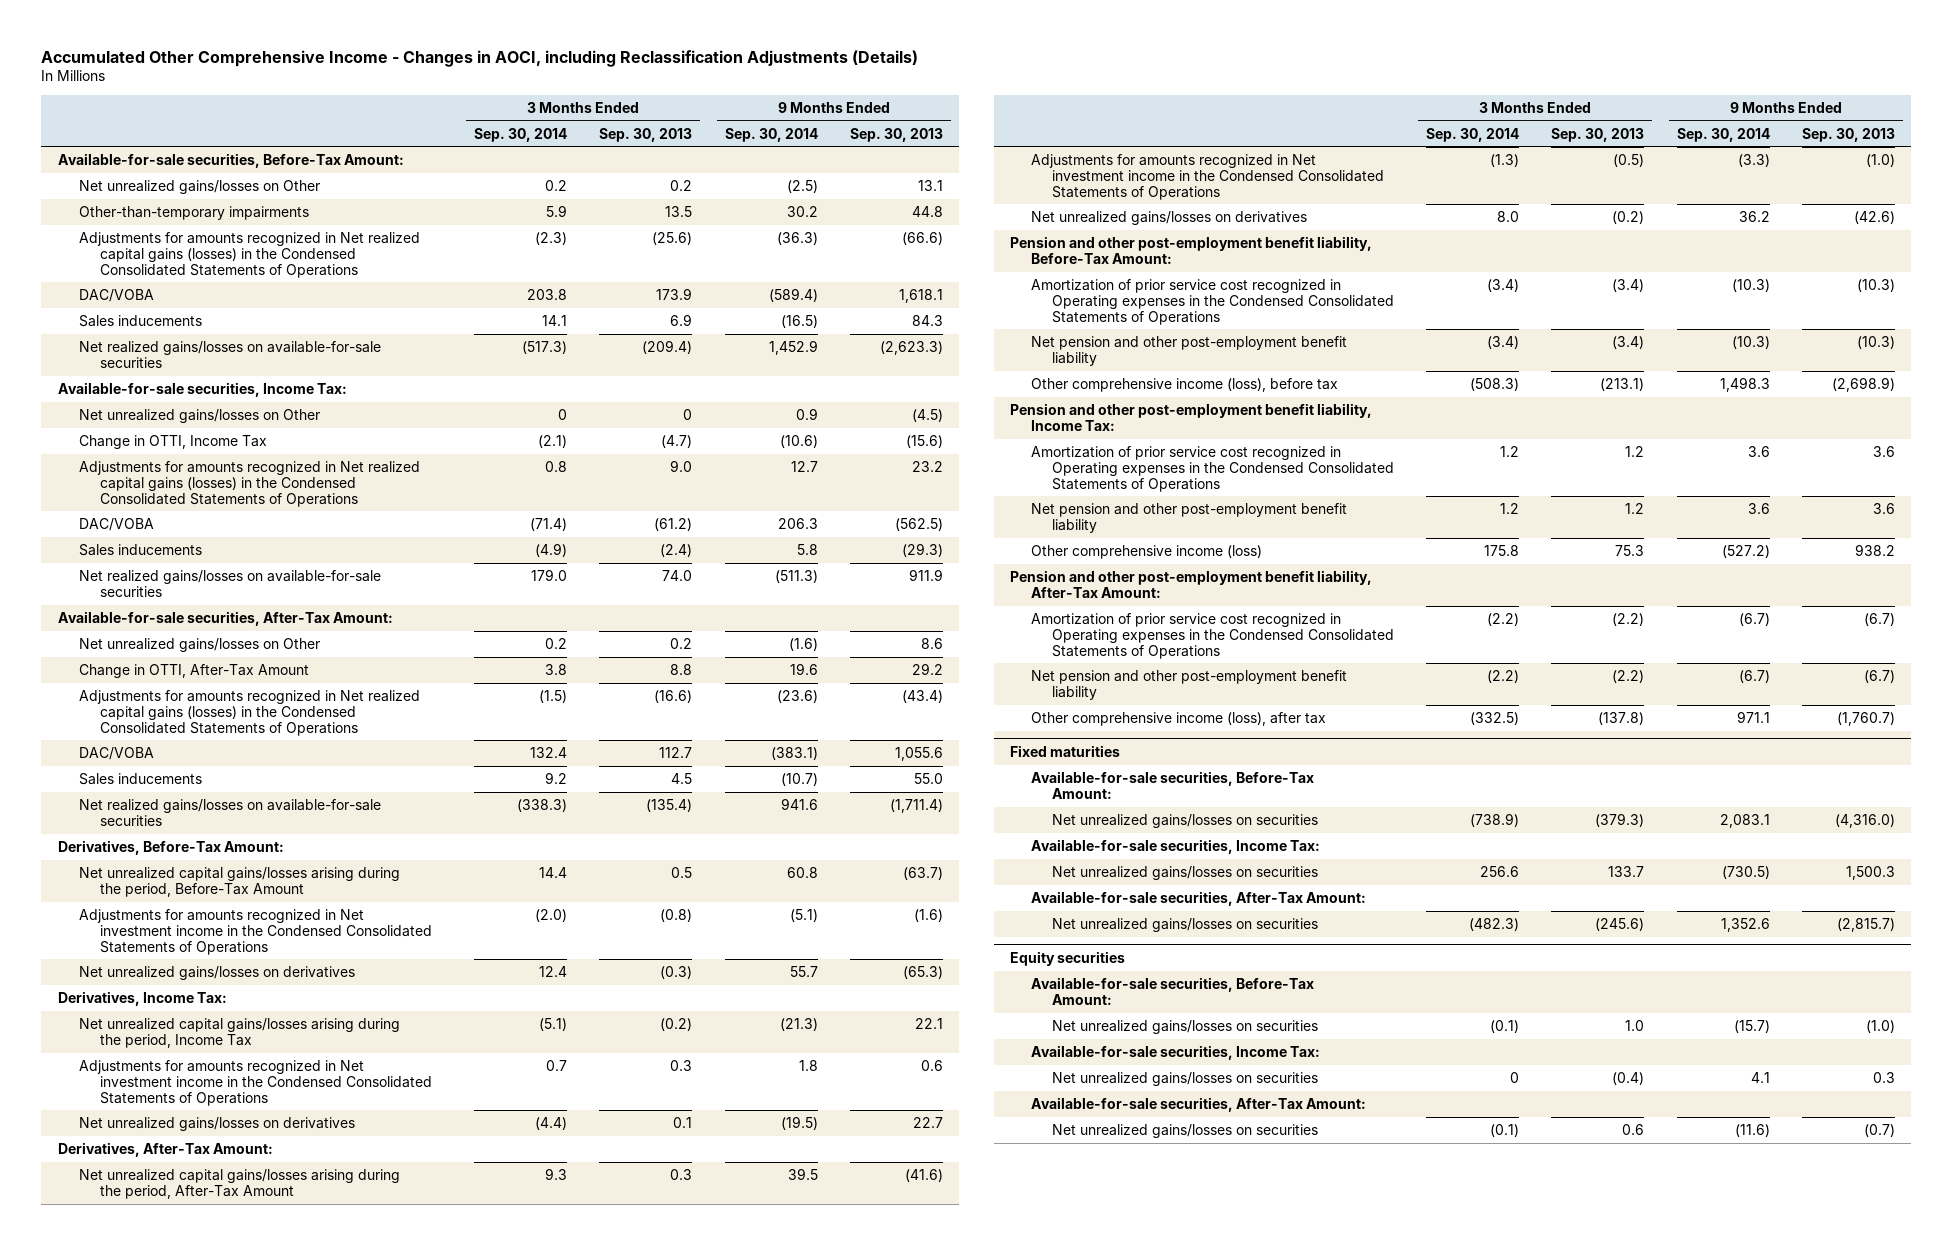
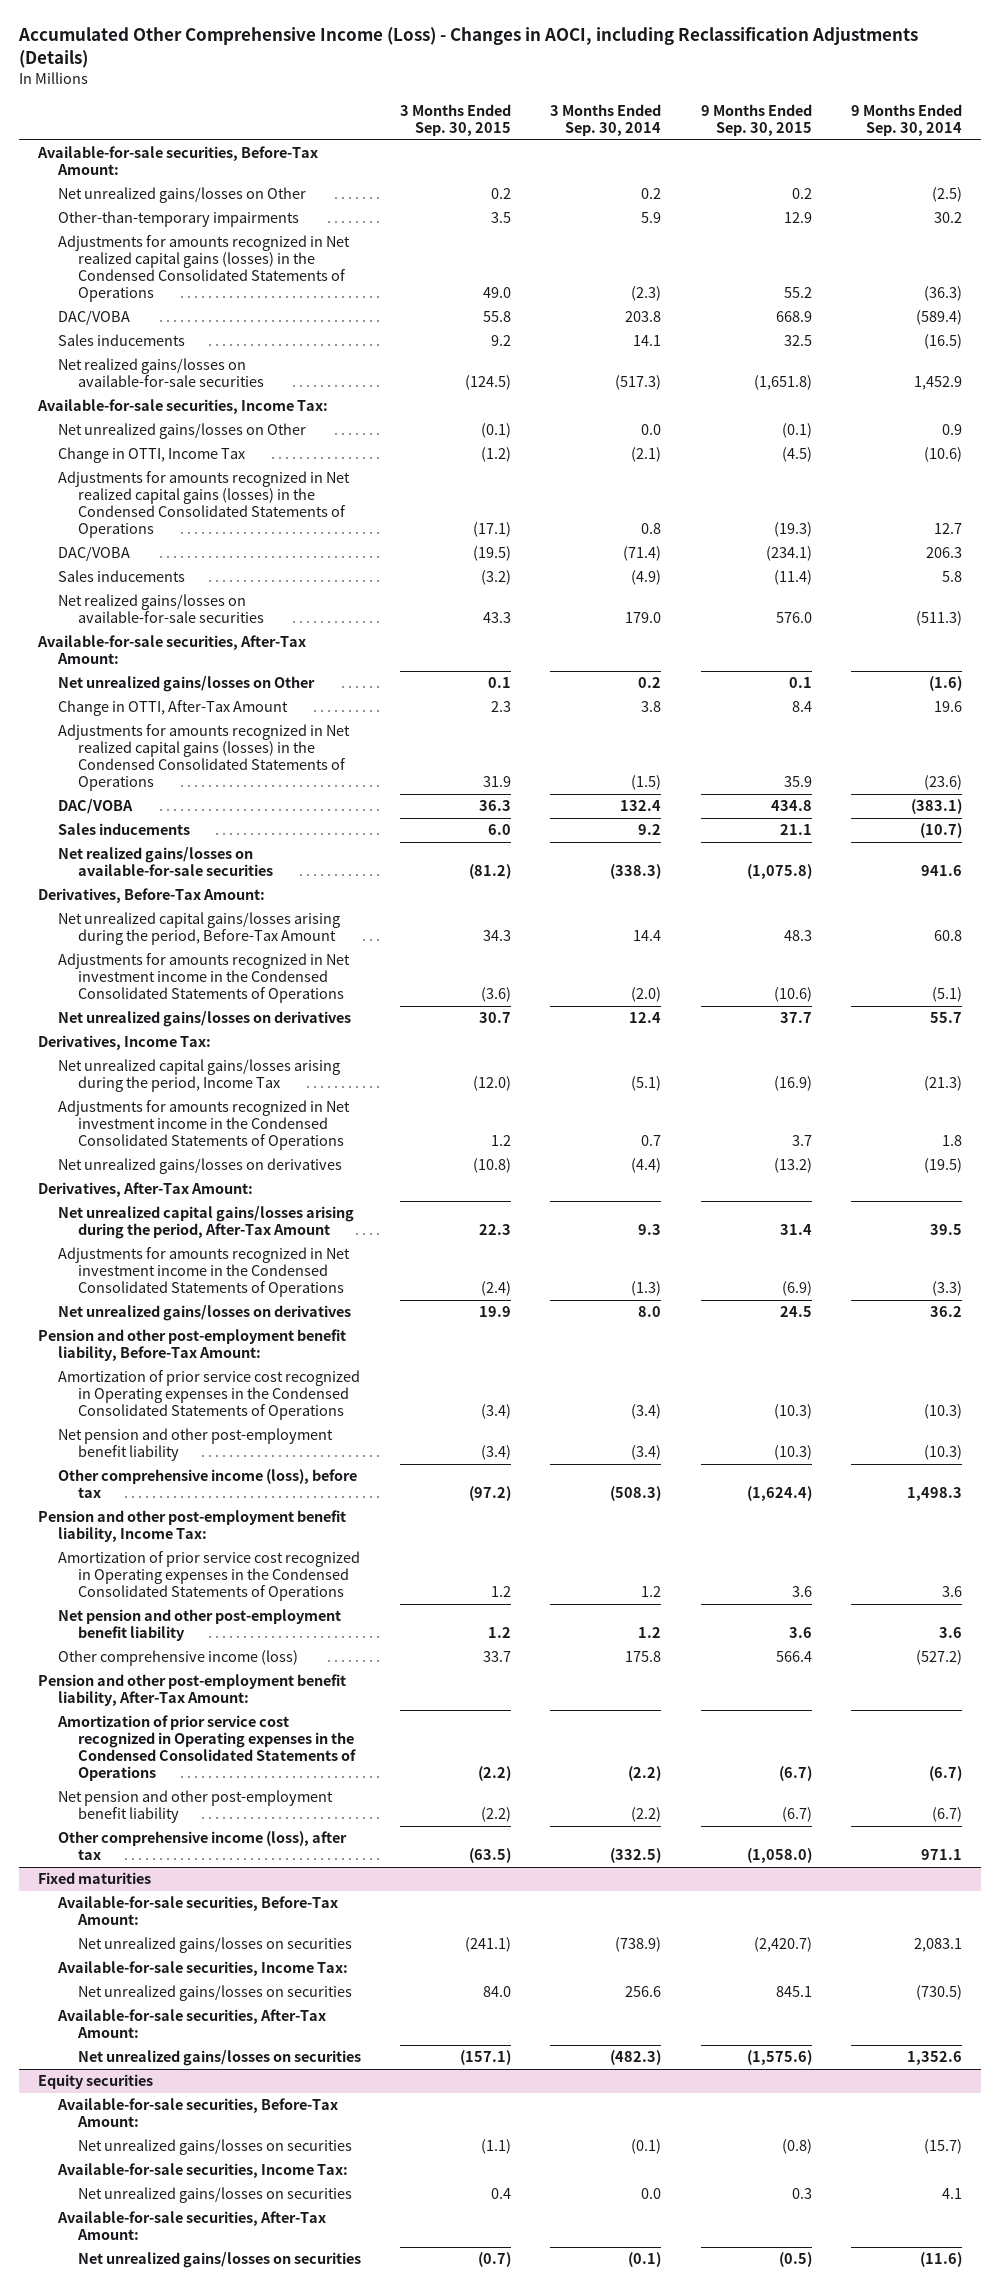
[41,49,919,67] Accumulated Other Comprehensive Income - Changes in AOCI, including Reclassification Adjustments (Details) -> [17,27,918,69] Accumulated Other Comprehensive Income (Loss) - Changes in AOCI, including Reclassification Adjustments (Details)
[599,127,693,142] Sep. 30, 2013 -> none
[849,127,943,142] Sep. 30, 2013 -> none
none -> [399,103,511,136] 3 Months Ended Sep. 30, 2015
none -> [700,103,812,136] 9 Months Ended Sep. 30, 2015
[557,408,567,420] 0 -> [641,424,662,436] 0.0
[1510,1071,1520,1083] 0 -> [641,2188,662,2200] 0.0

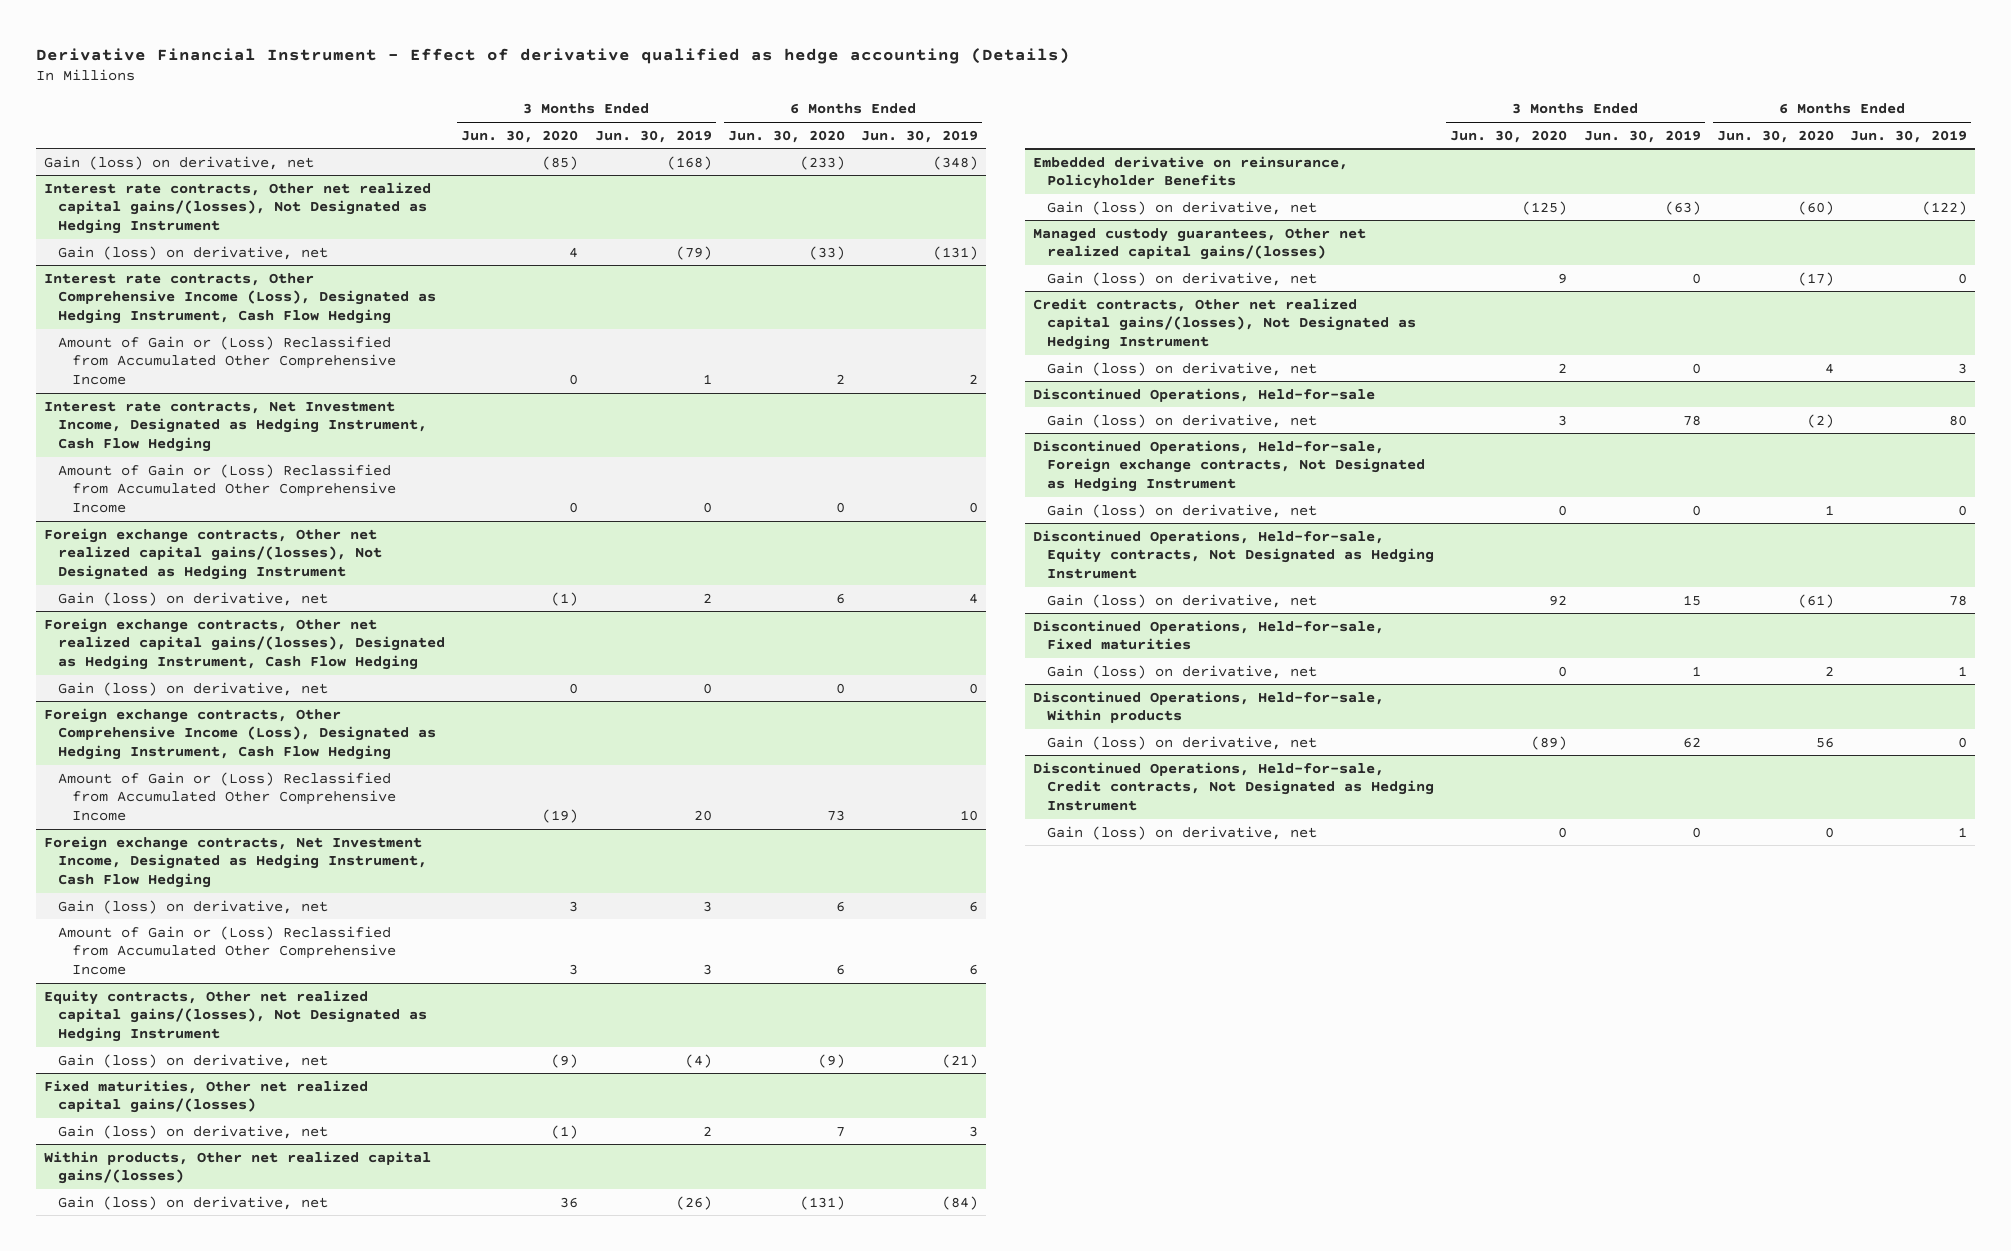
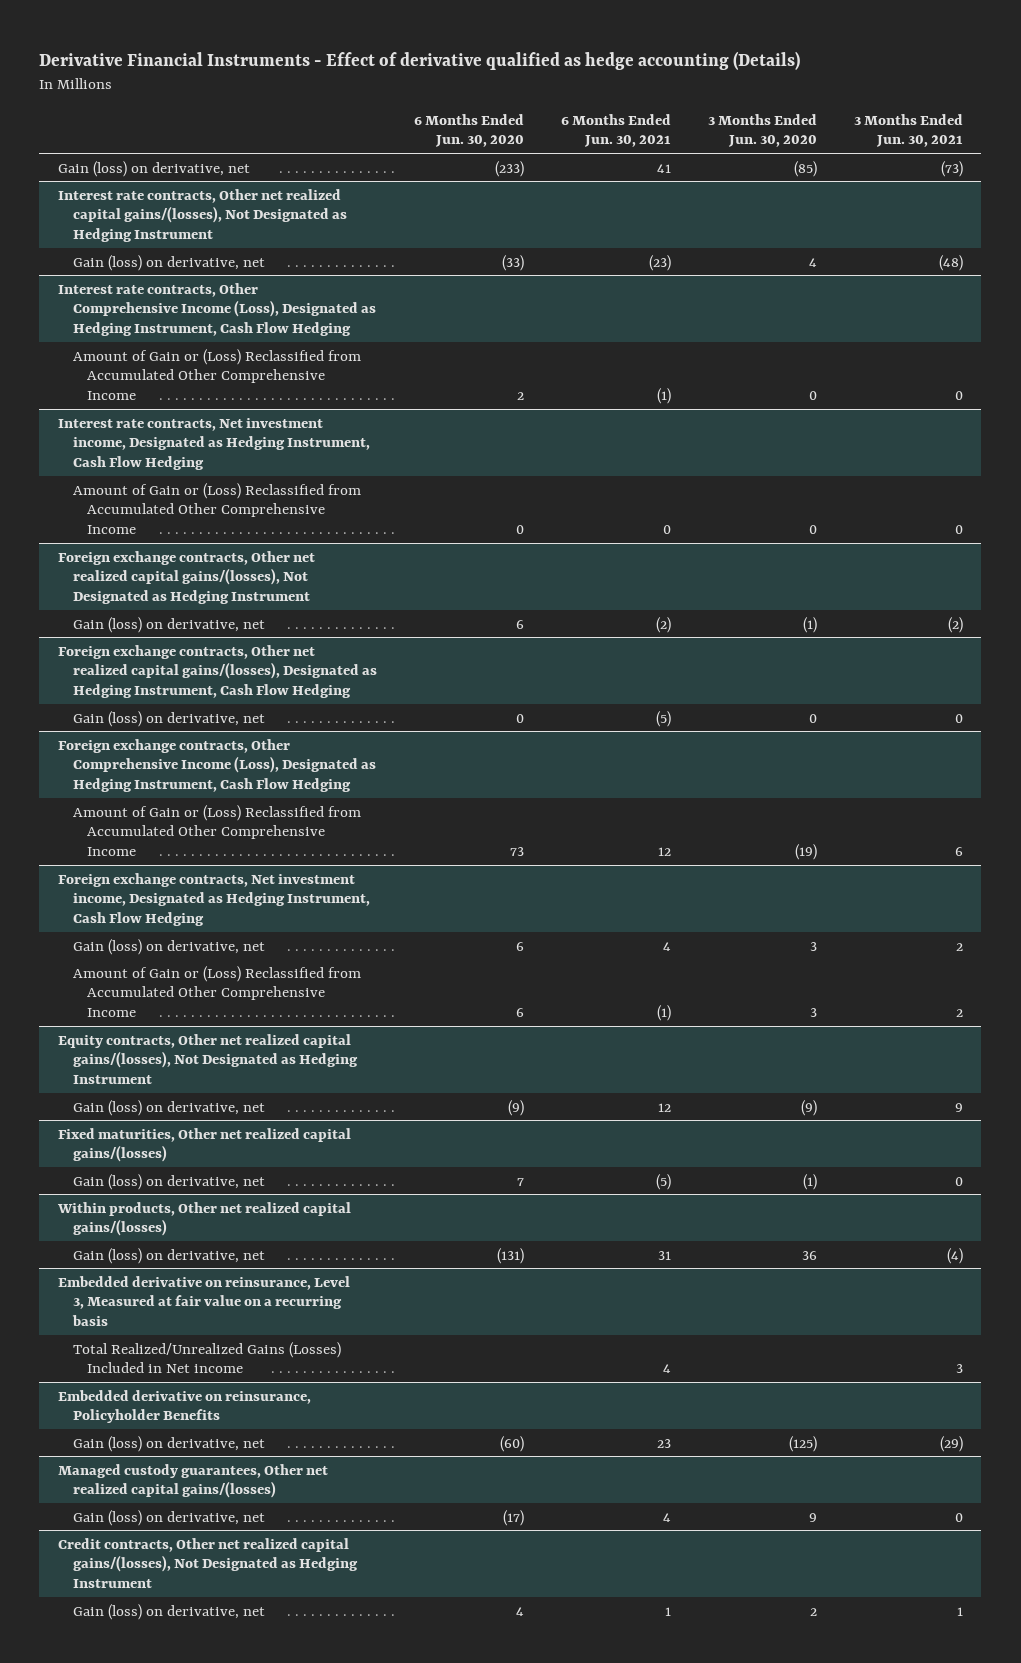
[35,47,1070,64] Derivative Financial Instrument - Effect of derivative qualified as hedge accounting (Details) -> [39,50,801,70] Derivative Financial Instruments - Effect of derivative qualified as hedge accounting (Details)
[594,129,712,143] Jun. 30, 2019 -> none
[861,129,979,143] Jun. 30, 2019 -> none
none -> [560,113,671,148] 6 Months Ended Jun. 30, 2021
none -> [853,113,963,148] 3 Months Ended Jun. 30, 2021
[43,400,427,453] Interest rate contracts, Net Investment Income, Designated as Hedging Instrument, Cash Flow Hedging -> [58,417,370,471] Interest rate contracts, Net investment income, Designated as Hedging Instrument, Cash Flow Hedging
[43,835,427,889] Foreign exchange contracts, Net Investment Income, Designated as Hedging Instrument, Cash Flow Hedging -> [58,872,370,927] Foreign exchange contracts, Net investment income, Designated as Hedging Instrument, Cash Flow Hedging
none -> [58,1275,351,1327] Embedded derivative on reinsurance, Level 3, Measured at fair value on a recurring basis
none -> [72,1341,341,1374] Total Realized/Unrealized Gains (Losses) Included in Net income
[1032,387,1375,402] Discontinued Operations, Held-for-sale -> none
[1046,413,1317,428] Gain (loss) on derivative, net -> none
[1032,439,1425,493] Discontinued Operations, Held-for-sale, Foreign exchange contracts, Not Designated as Hedging Instrument -> none
[1046,503,1317,518] Gain (loss) on derivative, net -> none
[1032,529,1434,580] Discontinued Operations, Held-for-sale, Equity contracts, Not Designated as Hedging Instrument -> none
[1046,593,1317,608] Gain (loss) on derivative, net -> none
[1032,619,1384,651] Discontinued Operations, Held-for-sale, Fixed maturities -> none
[1046,664,1317,679] Gain (loss) on derivative, net -> none
[1032,690,1384,724] Discontinued Operations, Held-for-sale, Within products -> none
[1046,735,1317,750] Gain (loss) on derivative, net -> none
[1032,761,1434,812] Discontinued Operations, Held-for-sale, Credit contracts, Not Designated as Hedging Instrument -> none
[1046,825,1317,840] Gain (loss) on derivative, net -> none

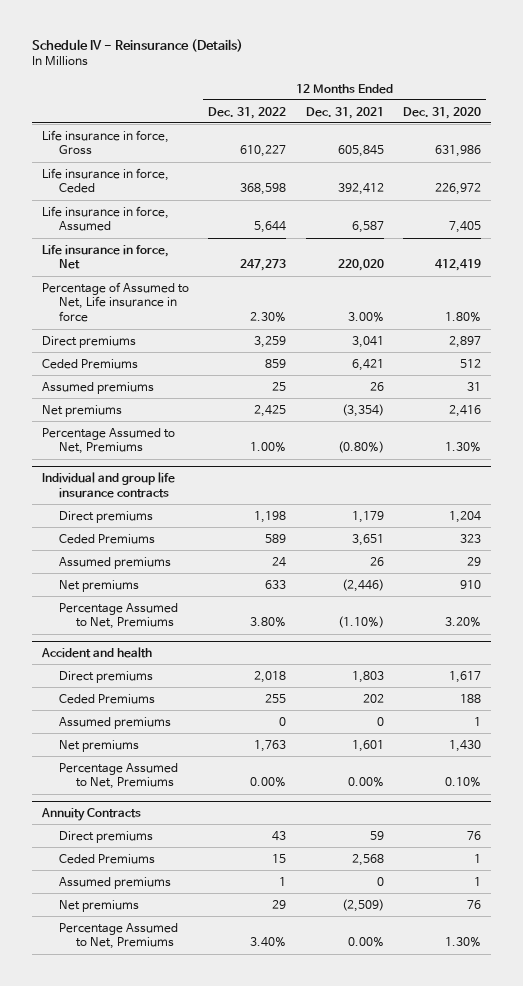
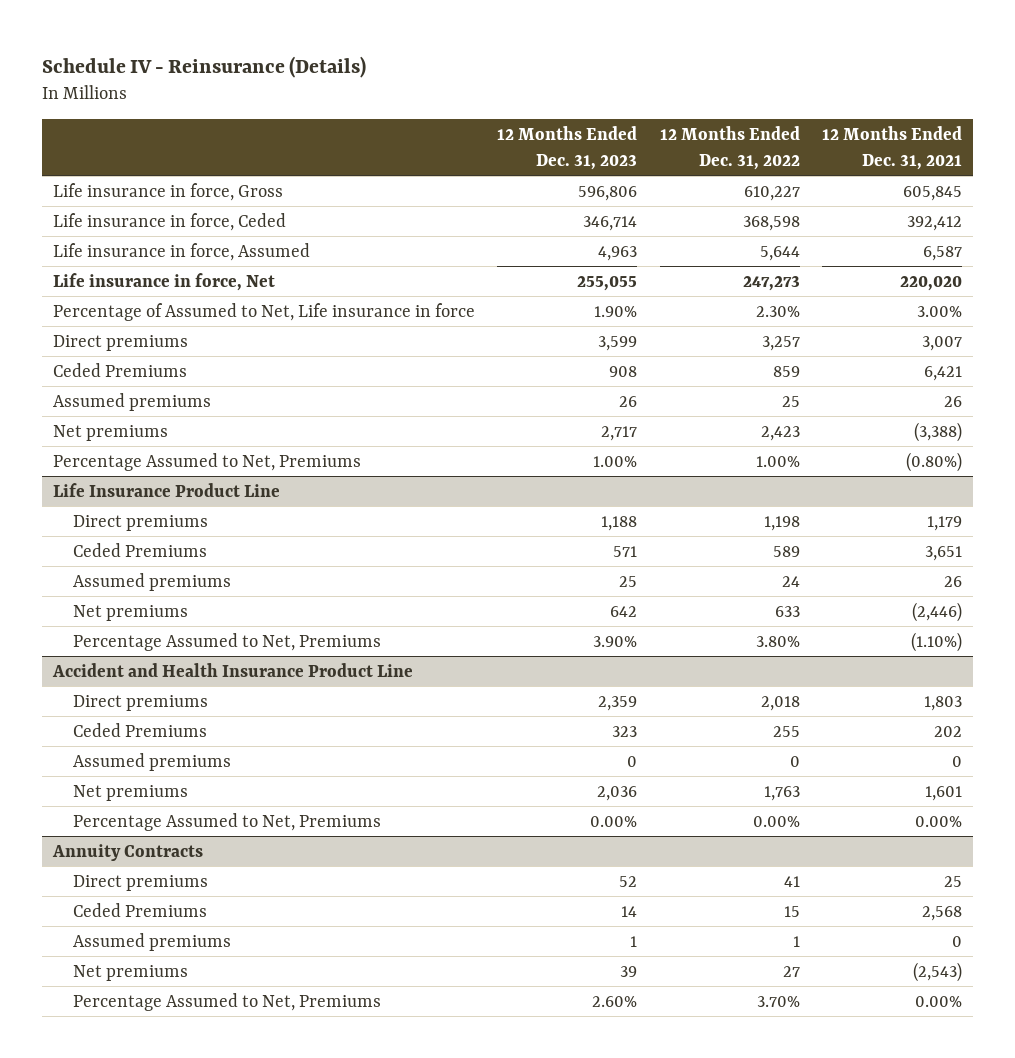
[403,106,482,119] Dec. 31, 2020 -> none
none -> [497,126,638,170] 12 Months Ended Dec. 31, 2023
[254,335,287,348] 3,259 -> [761,335,800,351] 3,257
[351,335,384,348] 3,041 -> [922,335,963,351] 3,007
[254,404,287,417] 2,425 -> [760,425,800,441] 2,423
[341,403,384,417] (3,354) -> [914,421,963,442] (3,388)
[41,472,175,498] Individual and group life insurance contracts -> [52,482,280,497] Life Insurance Product Line
[40,647,152,659] Accident and health -> [51,662,413,677] Accident and Health Insurance Product Line
[272,830,287,841] 43 -> [783,875,800,887] 41
[369,830,384,840] 59 -> [944,875,963,887] 25
[272,899,287,909] 29 -> [782,965,800,977] 27
[341,898,384,912] (2,509) -> [913,961,963,982] (2,543)
[250,937,287,948] 3.40% -> [756,995,800,1007] 3.70%

